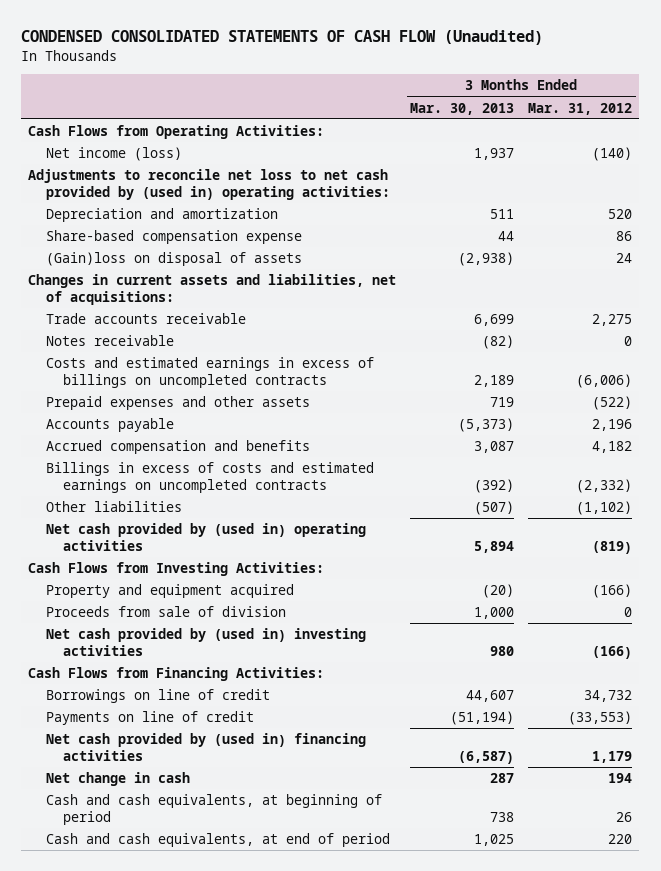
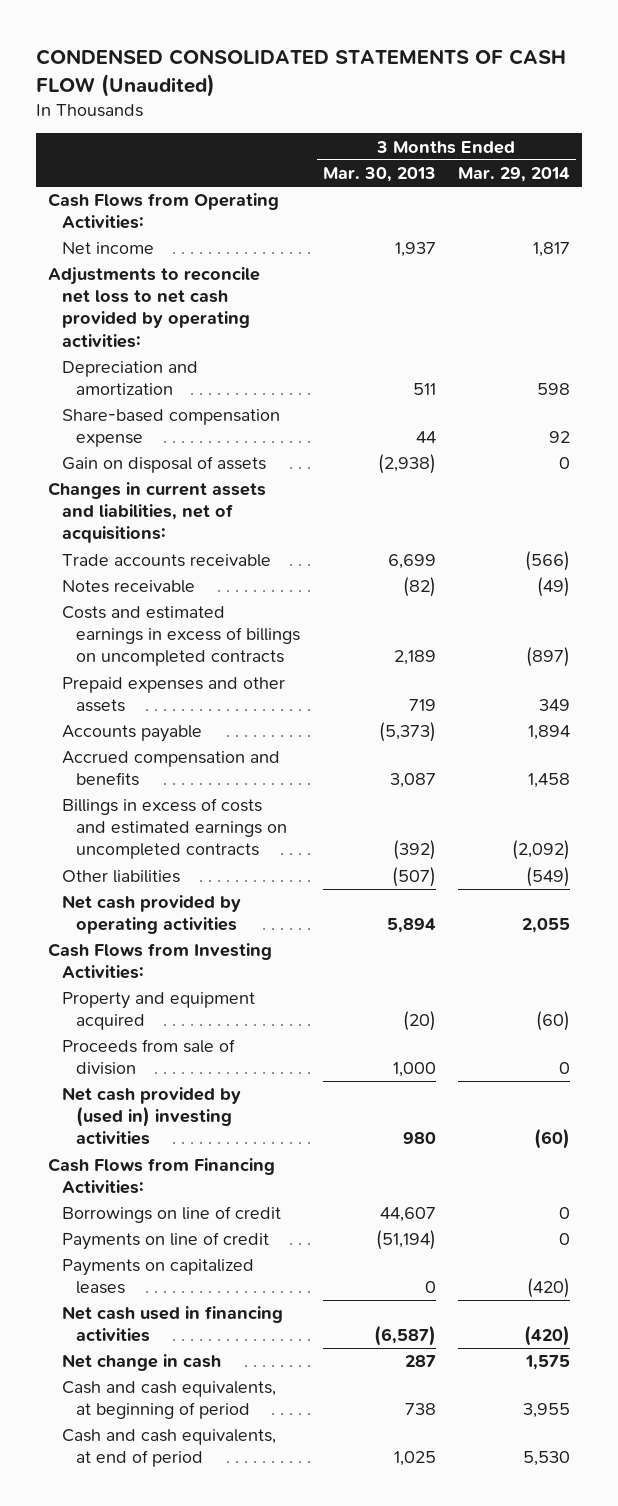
[528,102,633,115] Mar. 31, 2012 -> none
none -> [458,167,571,183] Mar. 29, 2014
[45,147,182,162] Net income (loss) -> [61,242,154,255] Net income
[28,169,390,200] Adjustments to reconcile net loss to net cash provided by (used in) operating activities: -> [47,267,260,348] Adjustments to reconcile net loss to net cash provided by operating activities:
[45,252,302,267] (Gain)loss on disposal of assets -> [61,456,266,474] Gain on disposal of assets
[45,523,366,551] Net cash provided by (used in) operating activities -> [61,895,241,935] Net cash provided by operating activities
none -> [61,1259,254,1295] Payments on capitalized leases
[45,733,366,761] Net cash provided by (used in) financing activities -> [61,1306,283,1343] Net cash used in financing activities

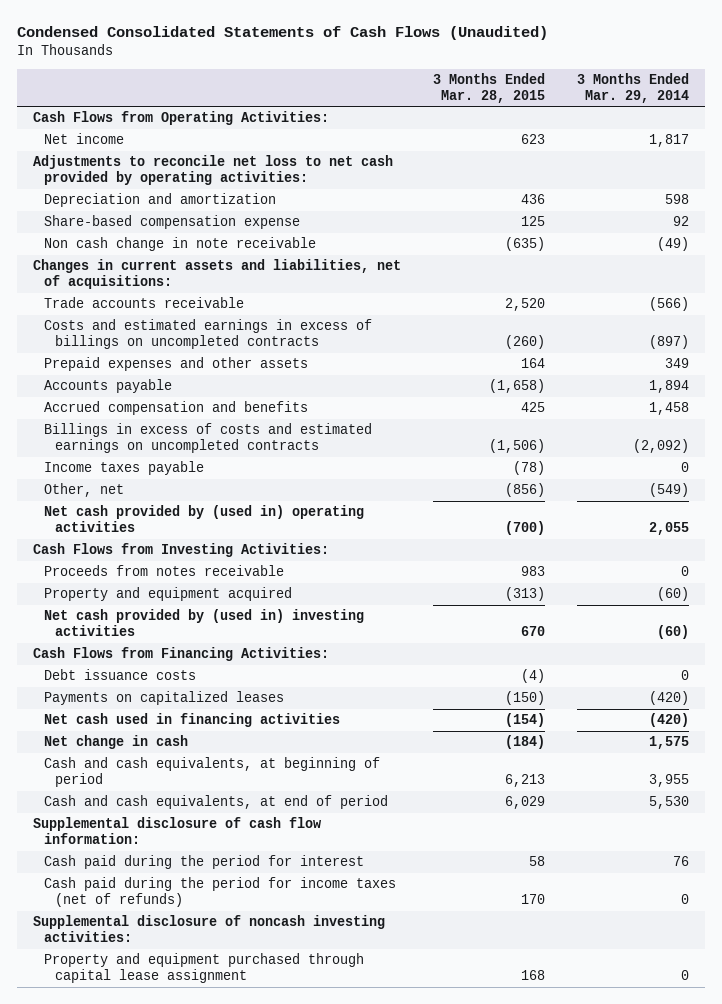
[36,48,567,97] CONDENSED CONSOLIDATED STATEMENTS OF CASH FLOW (Unaudited) -> [16,26,548,41] Condensed Consolidated Statements of Cash Flows (Unaudited)
[322,167,436,183] Mar. 30, 2013 -> none
none -> [432,72,545,103] 3 Months Ended Mar. 28, 2015
[61,456,266,474] Gain on disposal of assets -> none
none -> [43,237,316,252] Non cash change in note receivable
[61,580,195,594] Notes receivable -> none
none -> [43,461,204,476] Income taxes payable
[61,870,180,884] Other liabilities -> [43,483,124,498] Other, net
[61,895,241,935] Net cash provided by operating activities -> [43,505,364,532] Net cash provided by (used in) operating activities
none -> [43,565,284,577] Proceeds from notes receivable
[61,1039,235,1076] Proceeds from sale of division -> none
[61,1206,281,1224] Borrowings on line of credit -> none
[61,1232,269,1251] Payments on line of credit -> none
none -> [43,669,196,681] Debt issuance costs
none -> [32,817,322,844] Supplemental disclosure of cash flow information:
none -> [43,855,364,870] Cash paid during the period for interest
none -> [43,877,396,907] Cash paid during the period for income taxes (net of refunds)
none -> [32,915,385,942] Supplemental disclosure of noncash investing activities:
none -> [43,953,364,983] Property and equipment purchased through capital lease assignment

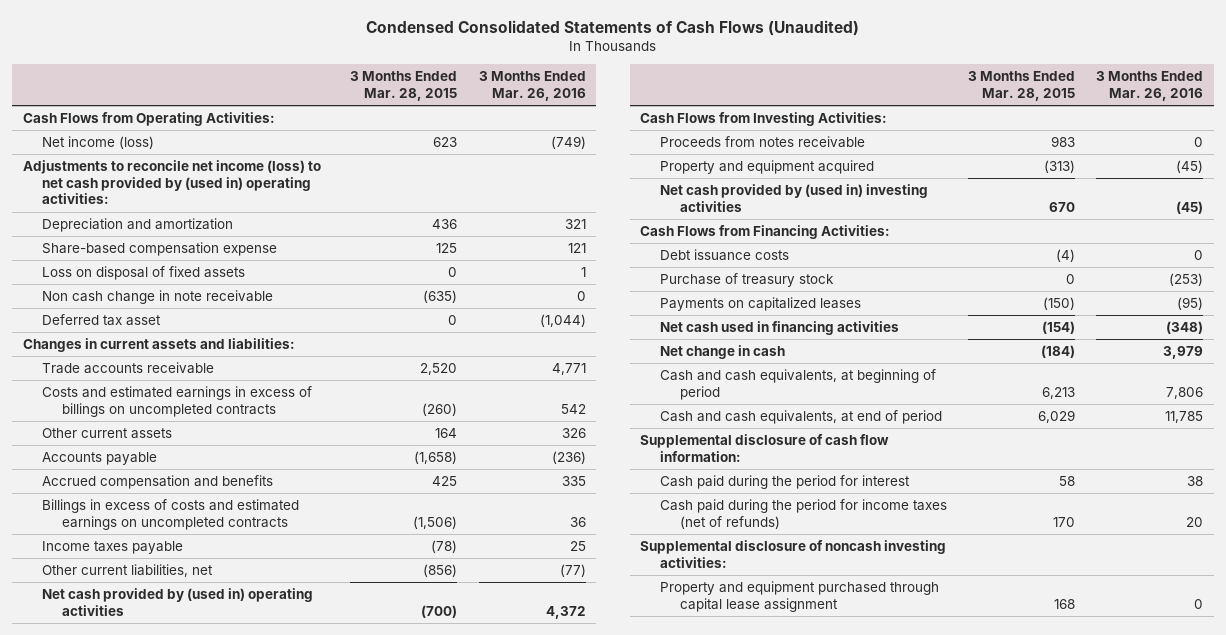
[576,72,689,103] 3 Months Ended Mar. 29, 2014 -> none
none -> [478,71,586,102] 3 Months Ended Mar. 26, 2016
[43,133,124,145] Net income -> [42,135,155,149] Net income (loss)
[32,155,393,185] Adjustments to reconcile net loss to net cash provided by operating activities: -> [22,159,321,205] Adjustments to reconcile net income (loss) to net cash provided by (used in) operating activities:
none -> [42,265,246,280] Loss on disposal of fixed assets
none -> [42,313,162,326] Deferred tax asset
[32,259,401,289] Changes in current assets and liabilities, net of acquisitions: -> [22,337,295,352] Changes in current assets and liabilities:
[43,357,308,372] Prepaid expenses and other assets -> [42,427,173,439] Other current assets
[43,483,124,498] Other, net -> [42,563,214,577] Other current liabilities, net
none -> [659,272,834,287] Purchase of treasury stock

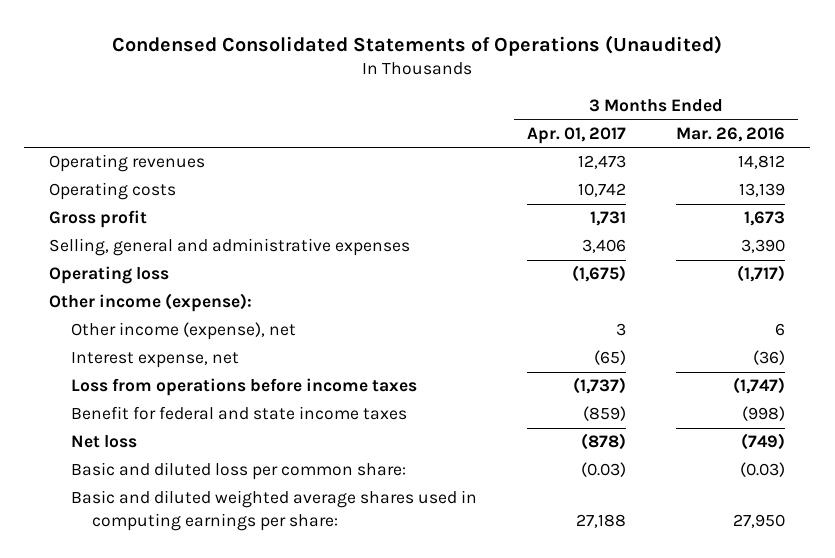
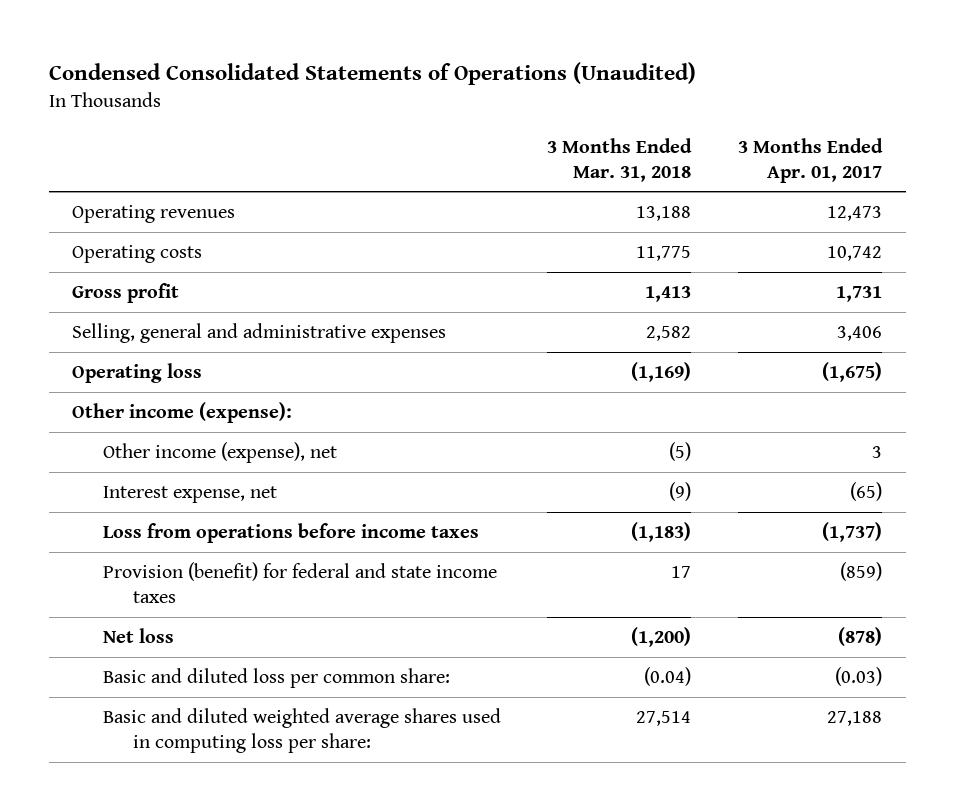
[676,126,786,142] Mar. 26, 2016 -> none
none -> [547,137,693,182] 3 Months Ended Mar. 31, 2018
[70,406,407,421] Benefit for federal and state income taxes -> [102,562,497,604] Provision (benefit) for federal and state income taxes
[70,490,477,531] Basic and diluted weighted average shares used in computing earnings per share: -> [102,708,501,754] Basic and diluted weighted average shares used in computing loss per share:

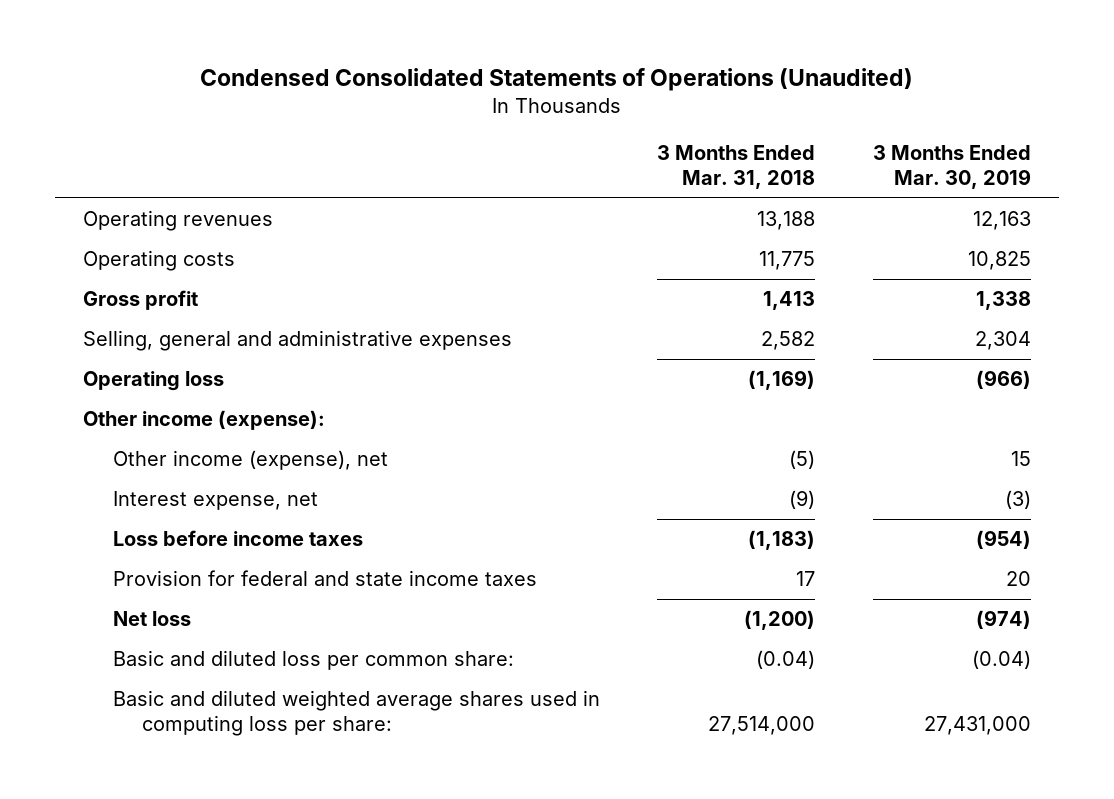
[738,137,884,183] 3 Months Ended Apr. 01, 2017 -> none
none -> [872,145,1031,190] 3 Months Ended Mar. 30, 2019
[102,523,479,544] Loss from operations before income taxes -> [112,530,363,547] Loss before income taxes
[102,562,497,604] Provision (benefit) for federal and state income taxes -> [112,570,537,587] Provision for federal and state income taxes
[636,711,692,727] 27,514 -> [708,716,816,736] 27,514,000

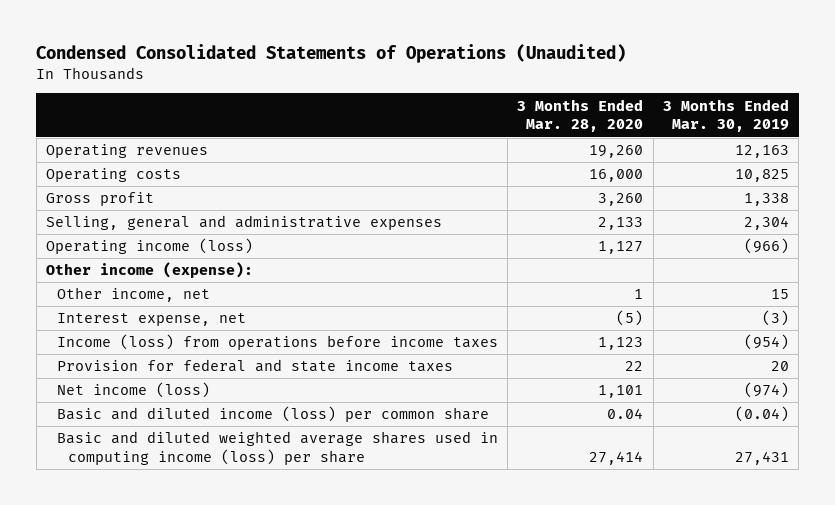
[657,145,816,190] 3 Months Ended Mar. 31, 2018 -> none
none -> [517,98,644,133] 3 Months Ended Mar. 28, 2020
[83,371,225,392] Operating loss -> [45,238,253,255] Operating income (loss)
[112,450,388,471] Other income (expense), net -> [56,287,210,303] Other income, net
[112,530,363,547] Loss before income taxes -> [56,334,498,351] Income (loss) from operations before income taxes
[112,611,191,627] Net loss -> [56,382,210,399] Net income (loss)
[112,650,514,671] Basic and diluted loss per common share: -> [56,406,489,423] Basic and diluted income (loss) per common share
[112,690,600,737] Basic and diluted weighted average shares used in computing loss per share: -> [56,431,498,466] Basic and diluted weighted average shares used in computing income (loss) per share
[923,716,1031,736] 27,431,000 -> [734,451,789,466] 27,431

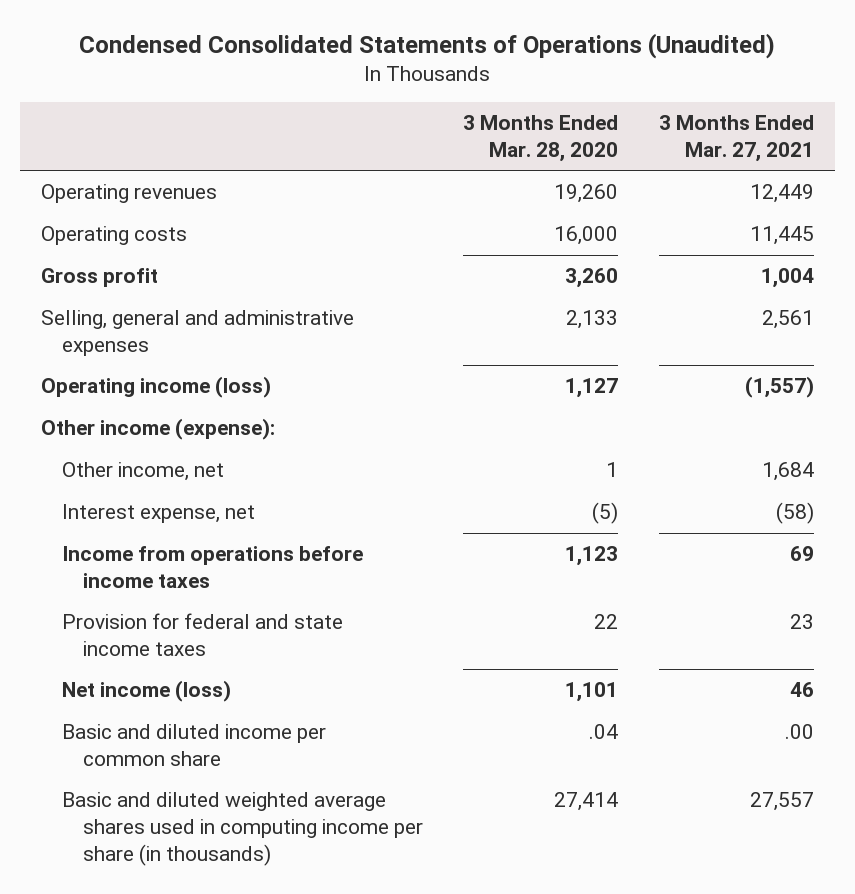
[662,98,789,133] 3 Months Ended Mar. 30, 2019 -> none
none -> [659,115,815,163] 3 Months Ended Mar. 27, 2021
[56,334,498,351] Income (loss) from operations before income taxes -> [61,546,363,589] Income from operations before income taxes
[56,406,489,423] Basic and diluted income (loss) per common share -> [61,724,326,767] Basic and diluted income per common share
[607,408,644,420] 0.04 -> [589,724,619,740] .04
[56,431,498,466] Basic and diluted weighted average shares used in computing income (loss) per share -> [61,792,423,866] Basic and diluted weighted average shares used in computing income per share (in thousands)

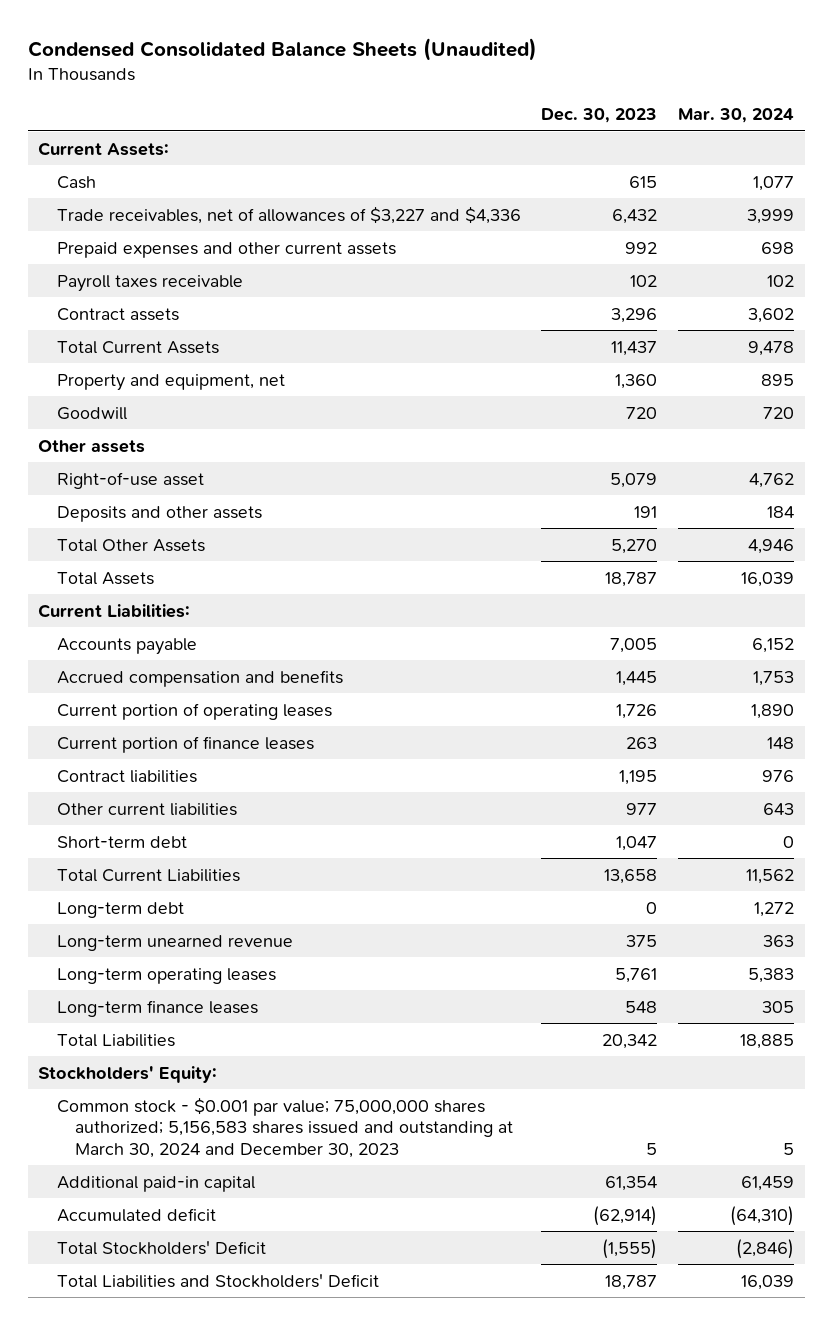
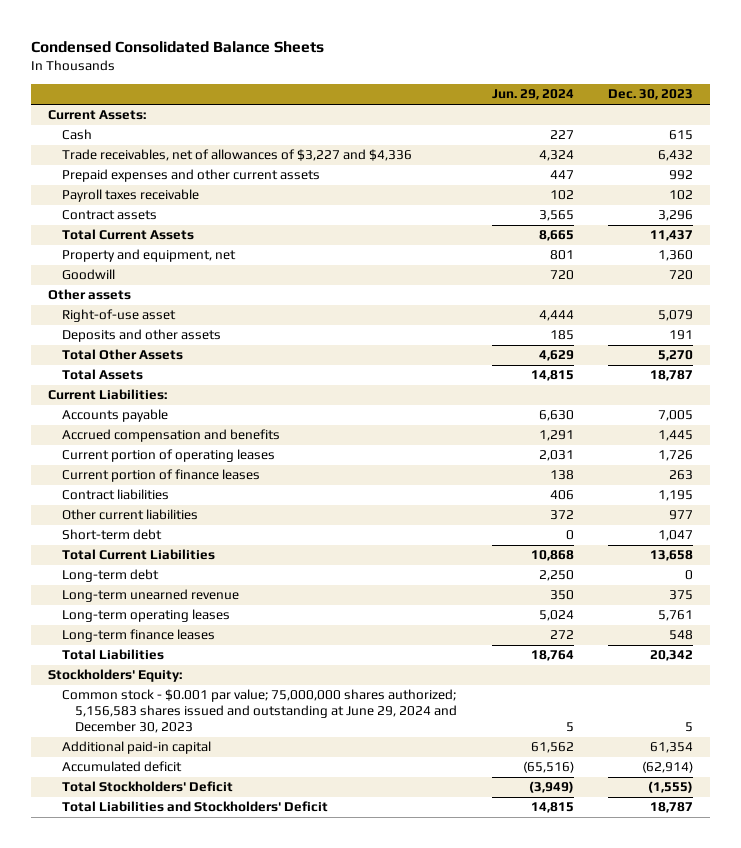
[28,37,538,61] Condensed Consolidated Balance Sheets (Unaudited) -> [31,41,325,54] Condensed Consolidated Balance Sheets
[678,107,795,123] Mar. 30, 2024 -> none
none -> [491,89,574,101] Jun. 29, 2024
[56,1096,513,1158] Common stock - $0.001 par value; 75,000,000 shares authorized; 5,156,583 shares issued and outstanding at March 30, 2024 and December 30, 2023 -> [61,689,458,733] Common stock - $0.001 par value; 75,000,000 shares authorized; 5,156,583 shares issued and outstanding at June 29, 2024 and December 30, 2023

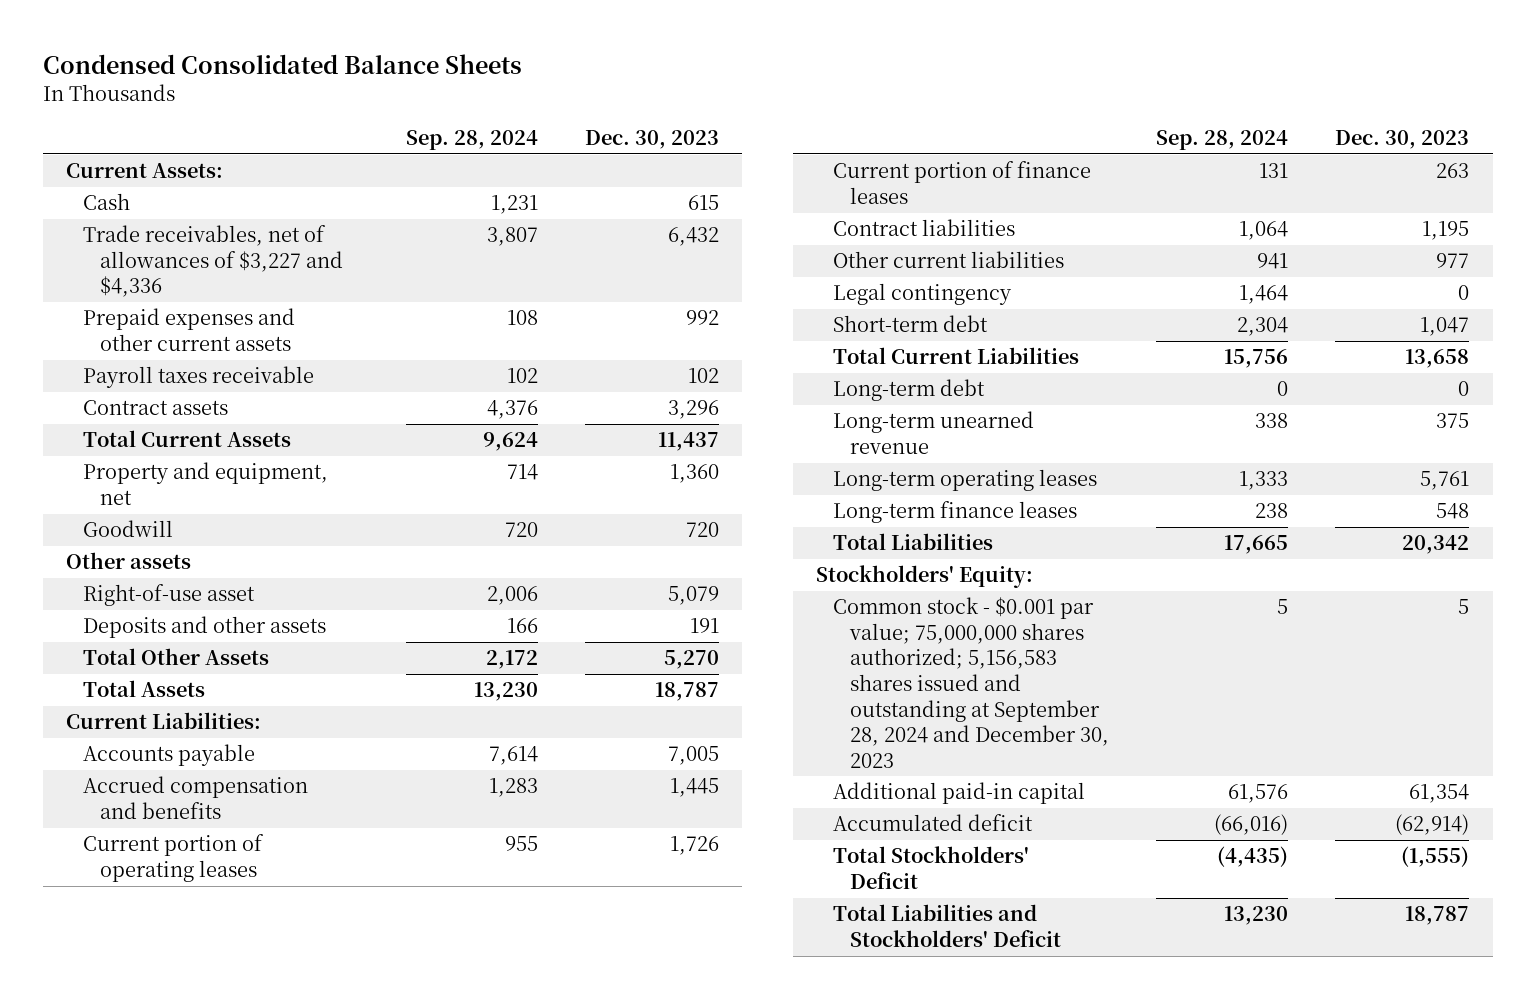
[491,89,574,101] Jun. 29, 2024 -> none
none -> [405,129,538,150] Sep. 28, 2024
none -> [833,283,1013,306] Legal contingency
[61,689,458,733] Common stock - $0.001 par value; 75,000,000 shares authorized; 5,156,583 shares issued and outstanding at June 29, 2024 and December 30, 2023 -> [833,597,1110,768] Common stock - $0.001 par value; 75,000,000 shares authorized; 5,156,583 shares issued and outstanding at September 28, 2024 and December 30, 2023

